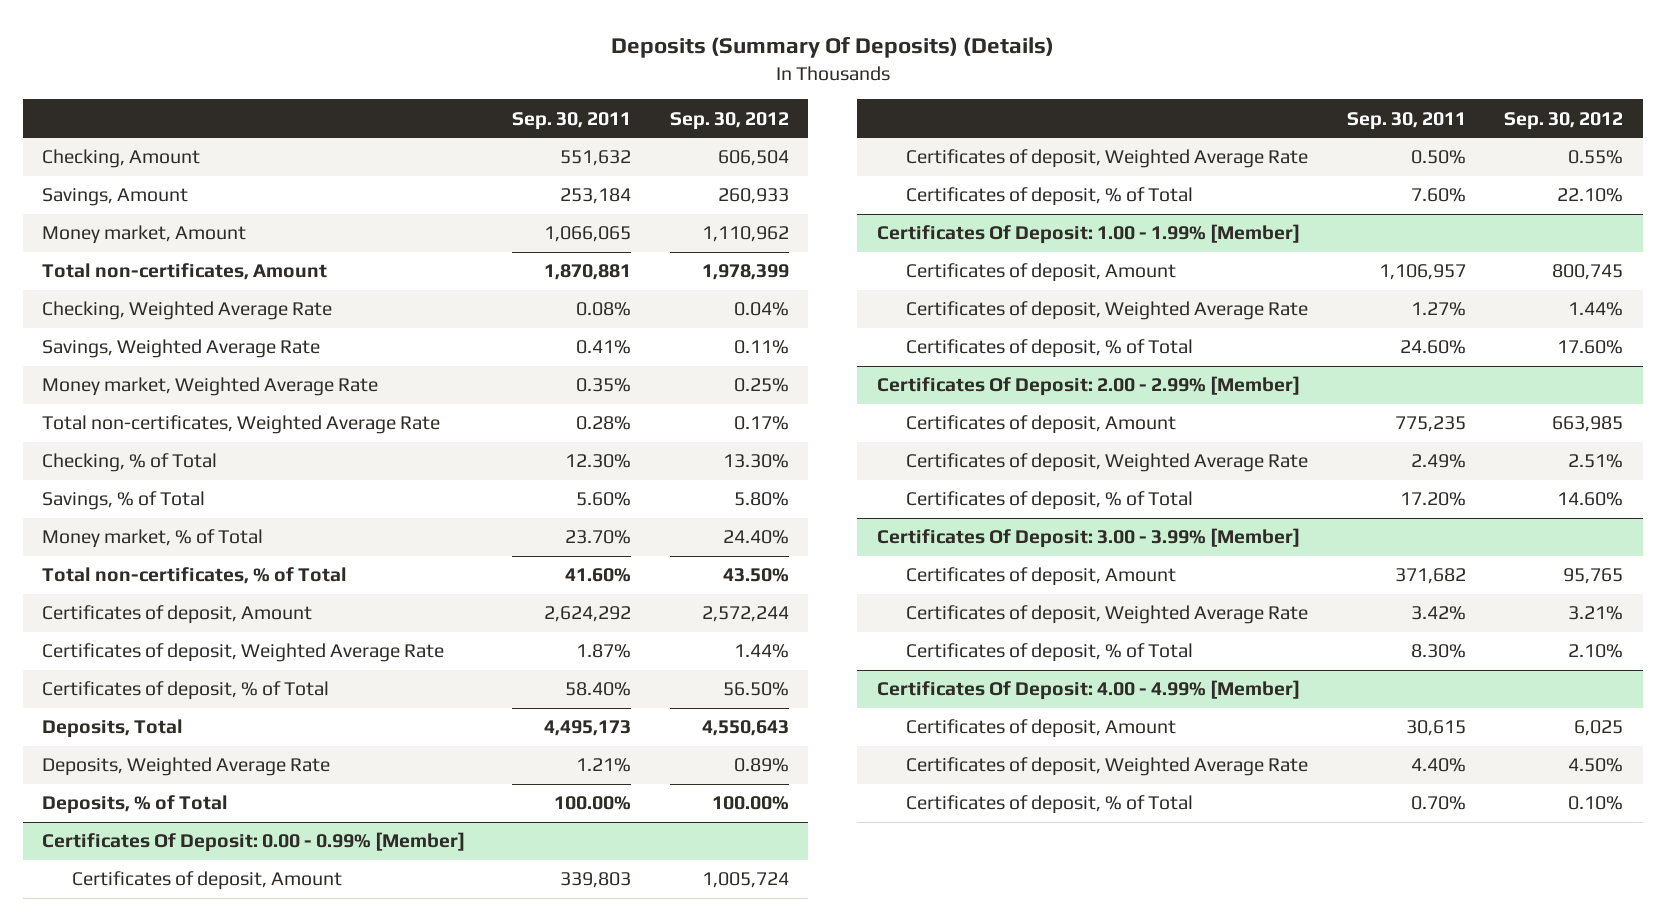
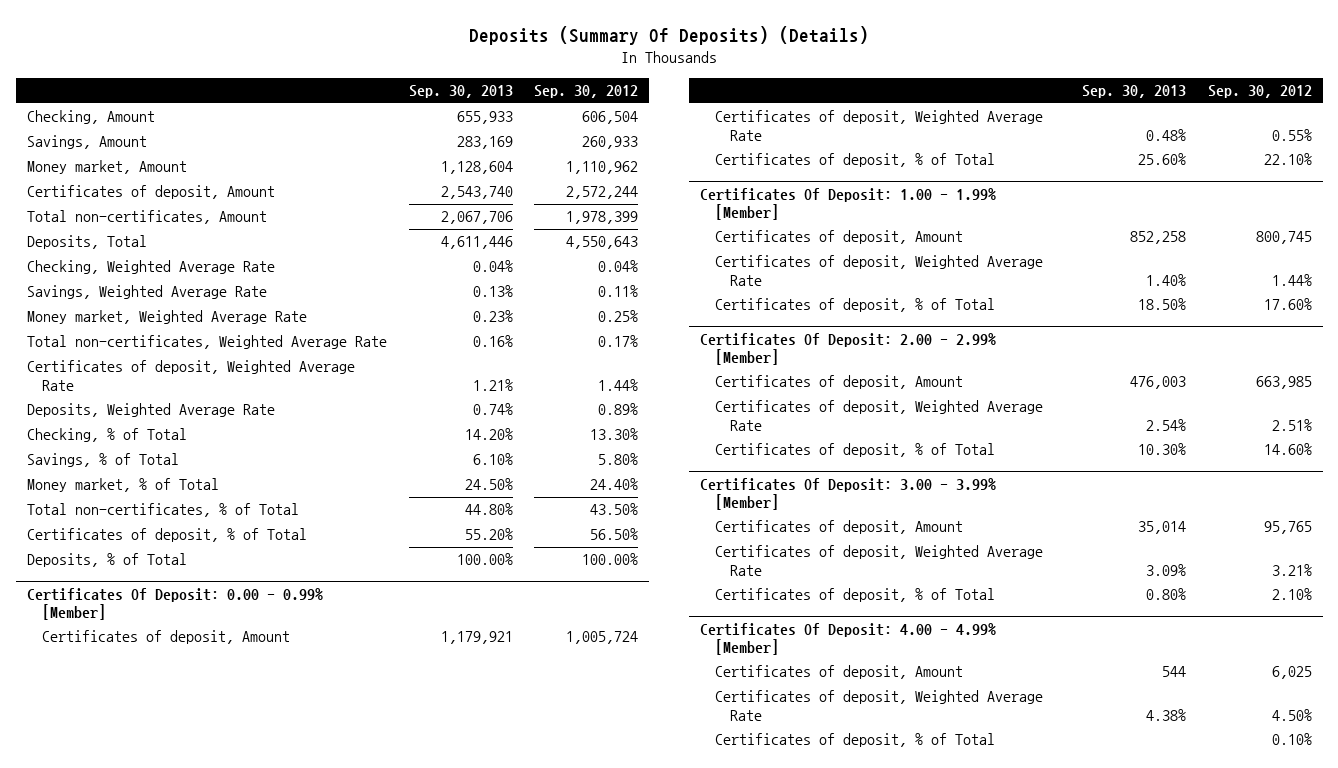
[512,111,632,130] Sep. 30, 2011 -> none
none -> [408,85,513,99] Sep. 30, 2013
[42,605,313,625] Certificates of deposit, Amount -> [26,185,275,200] Certificates of deposit, Amount
[42,719,184,739] Deposits, Total -> [26,235,147,250] Deposits, Total
[42,643,445,663] Certificates of deposit, Weighted Average Rate -> [26,360,355,391] Certificates of deposit, Weighted Average Rate
[42,757,331,777] Deposits, Weighted Average Rate -> [26,403,275,418] Deposits, Weighted Average Rate

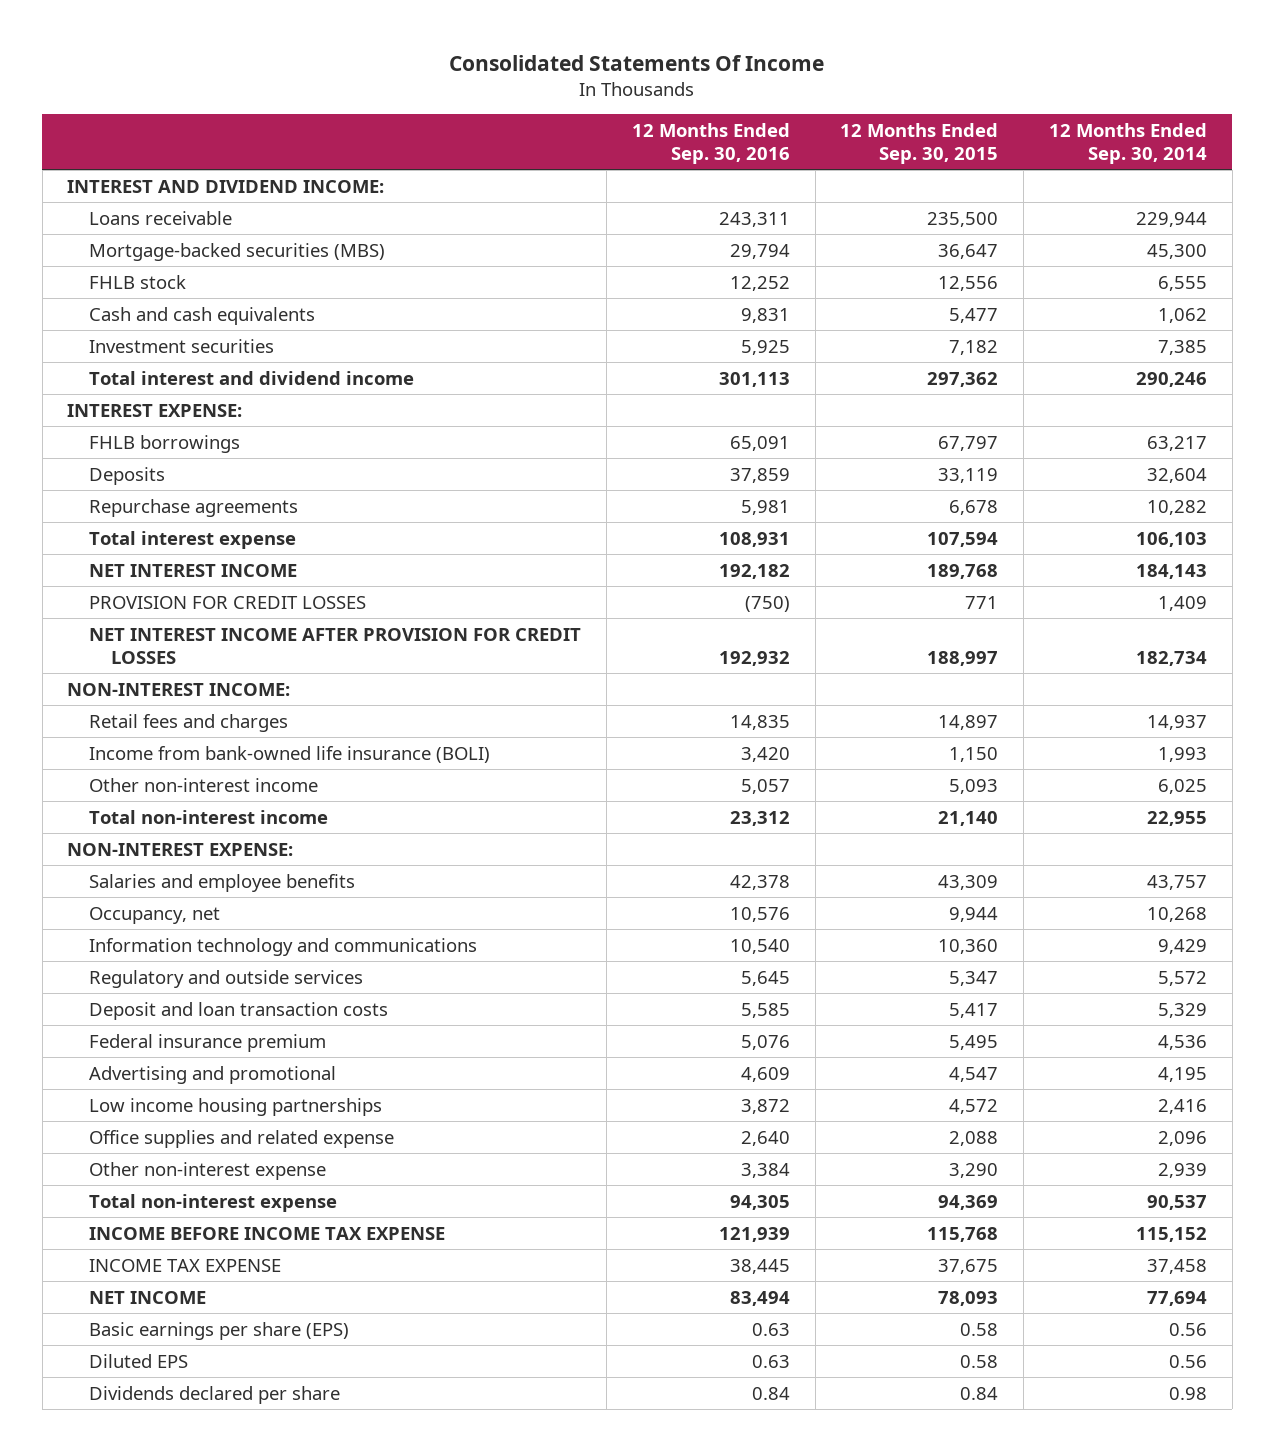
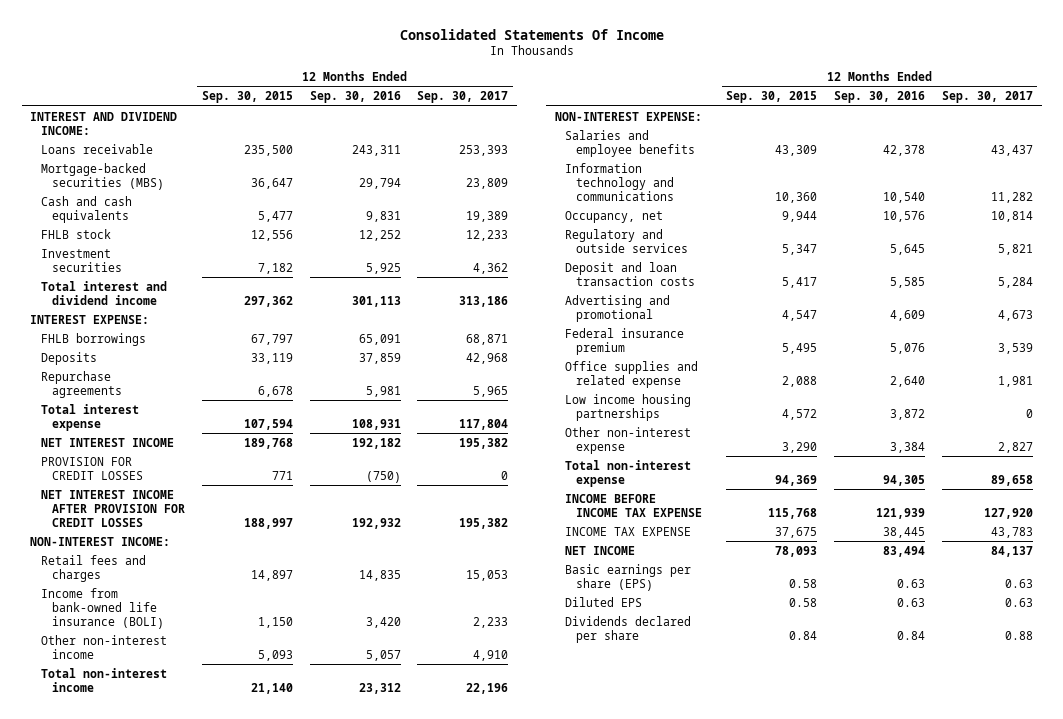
[1048,122,1207,164] 12 Months Ended Sep. 30, 2014 -> none
none -> [417,91,509,104] Sep. 30, 2017
[89,274,187,289] FHLB stock -> [40,228,111,239] FHLB stock
[89,906,221,924] Occupancy, net -> [565,210,664,223] Occupancy, net
[89,1033,327,1052] Federal insurance premium -> [565,327,685,355] Federal insurance premium
[89,1097,383,1116] Low income housing partnerships -> [565,393,692,421] Low income housing partnerships

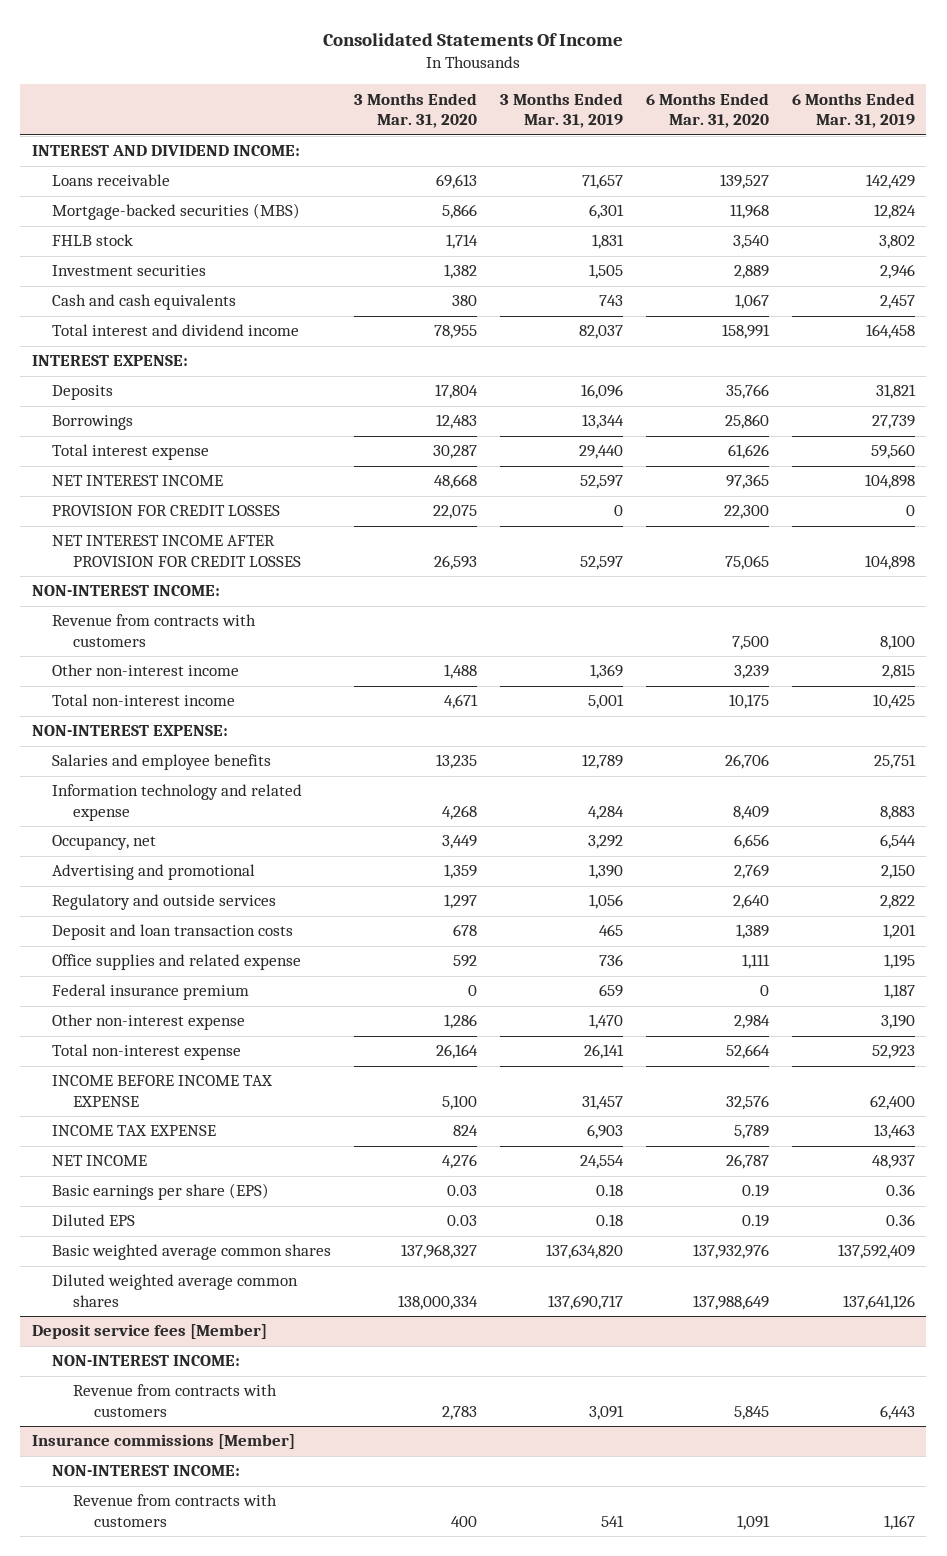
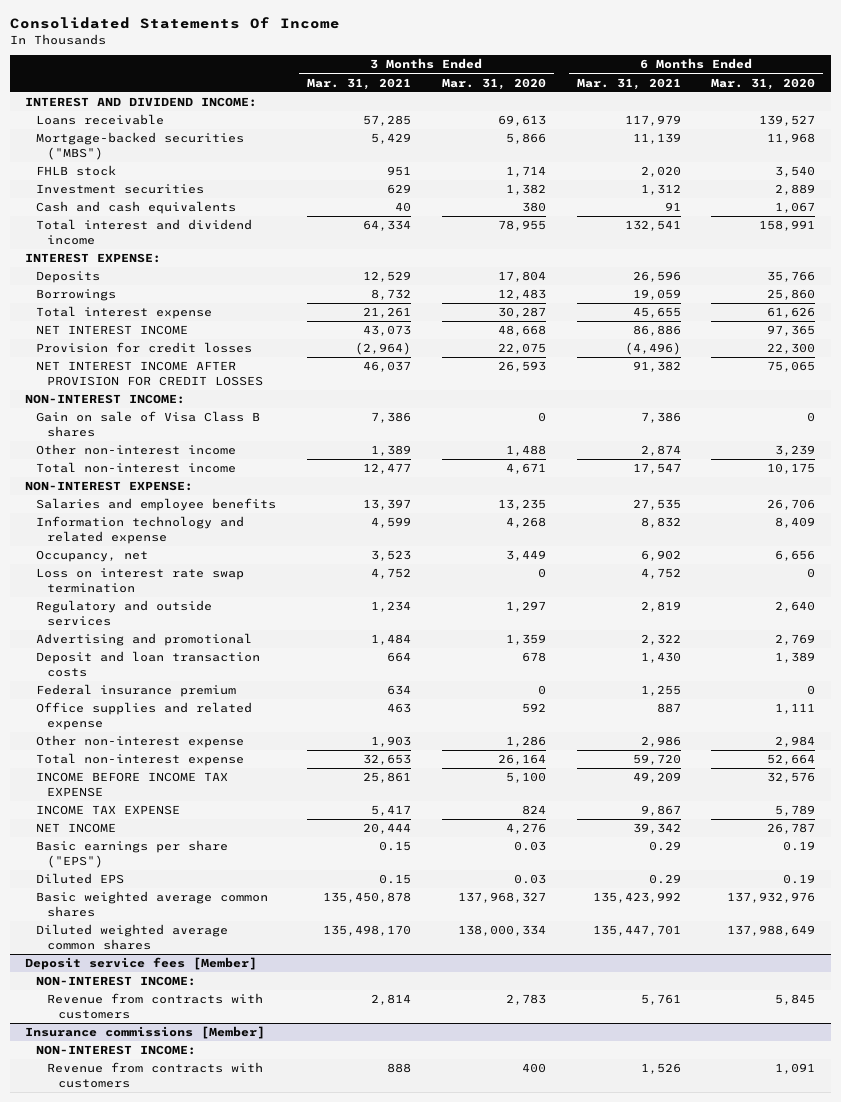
[500,92,624,129] 3 Months Ended Mar. 31, 2019 -> none
[792,92,916,129] 6 Months Ended Mar. 31, 2019 -> none
none -> [306,77,411,90] Mar. 31, 2021
none -> [576,77,681,90] Mar. 31, 2021
[52,203,301,221] Mortgage-backed securities (MBS) -> [36,132,245,161] Mortgage-backed securities ("MBS")
[52,505,281,517] PROVISION FOR CREDIT LOSSES -> [36,342,253,354] Provision for credit losses
[52,614,257,647] Revenue from contracts with customers -> none
none -> [36,411,261,438] Gain on sale of Visa Class B shares
none -> [36,568,245,594] Loss on interest rate swap termination
[52,864,256,881] Advertising and promotional -> [36,633,253,647] Advertising and promotional
[52,954,302,971] Office supplies and related expense -> [36,702,253,731] Office supplies and related expense
[52,1183,270,1201] Basic earnings per share (EPS) -> [36,840,229,869] Basic earnings per share ("EPS")

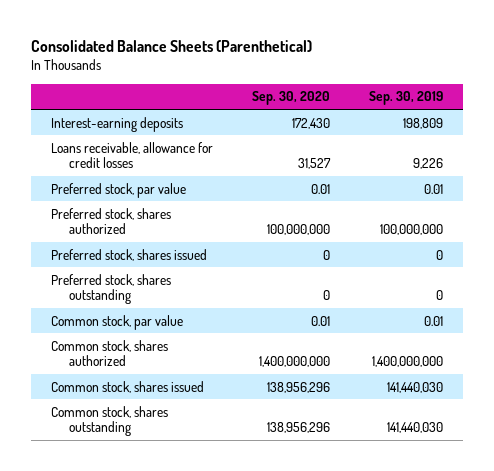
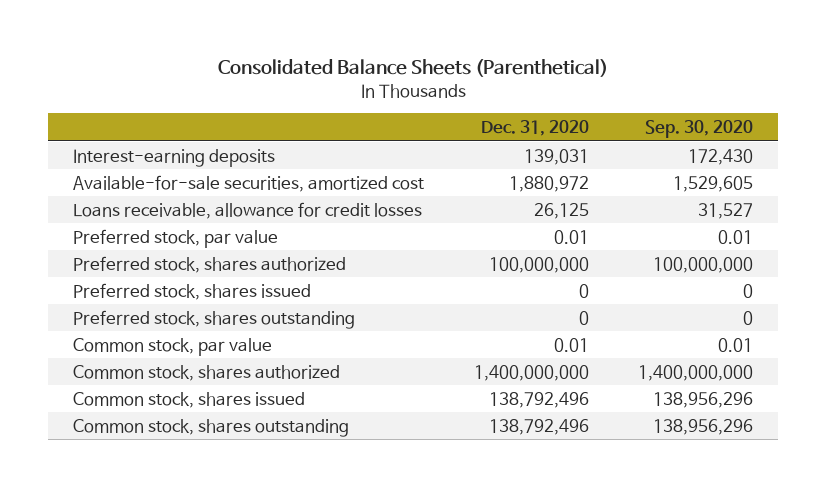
[369,91,444,106] Sep. 30, 2019 -> none
none -> [480,120,589,137] Dec. 31, 2020
none -> [73,174,425,192] Available-for-sale securities, amortized cost

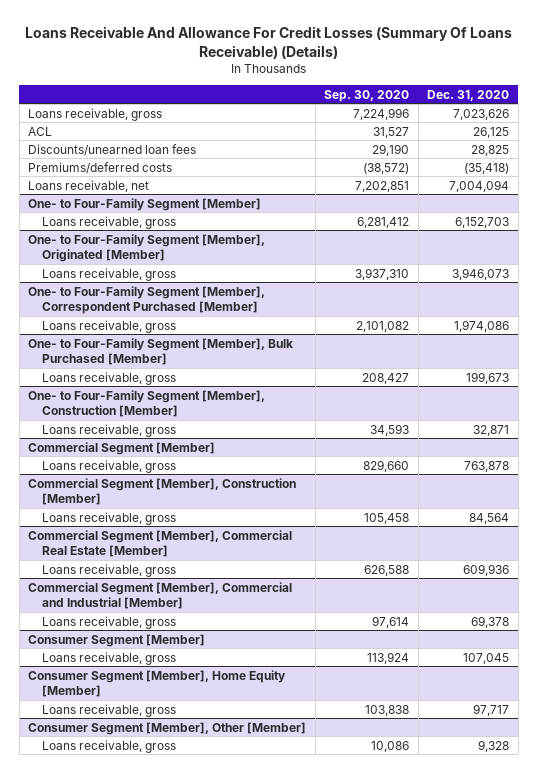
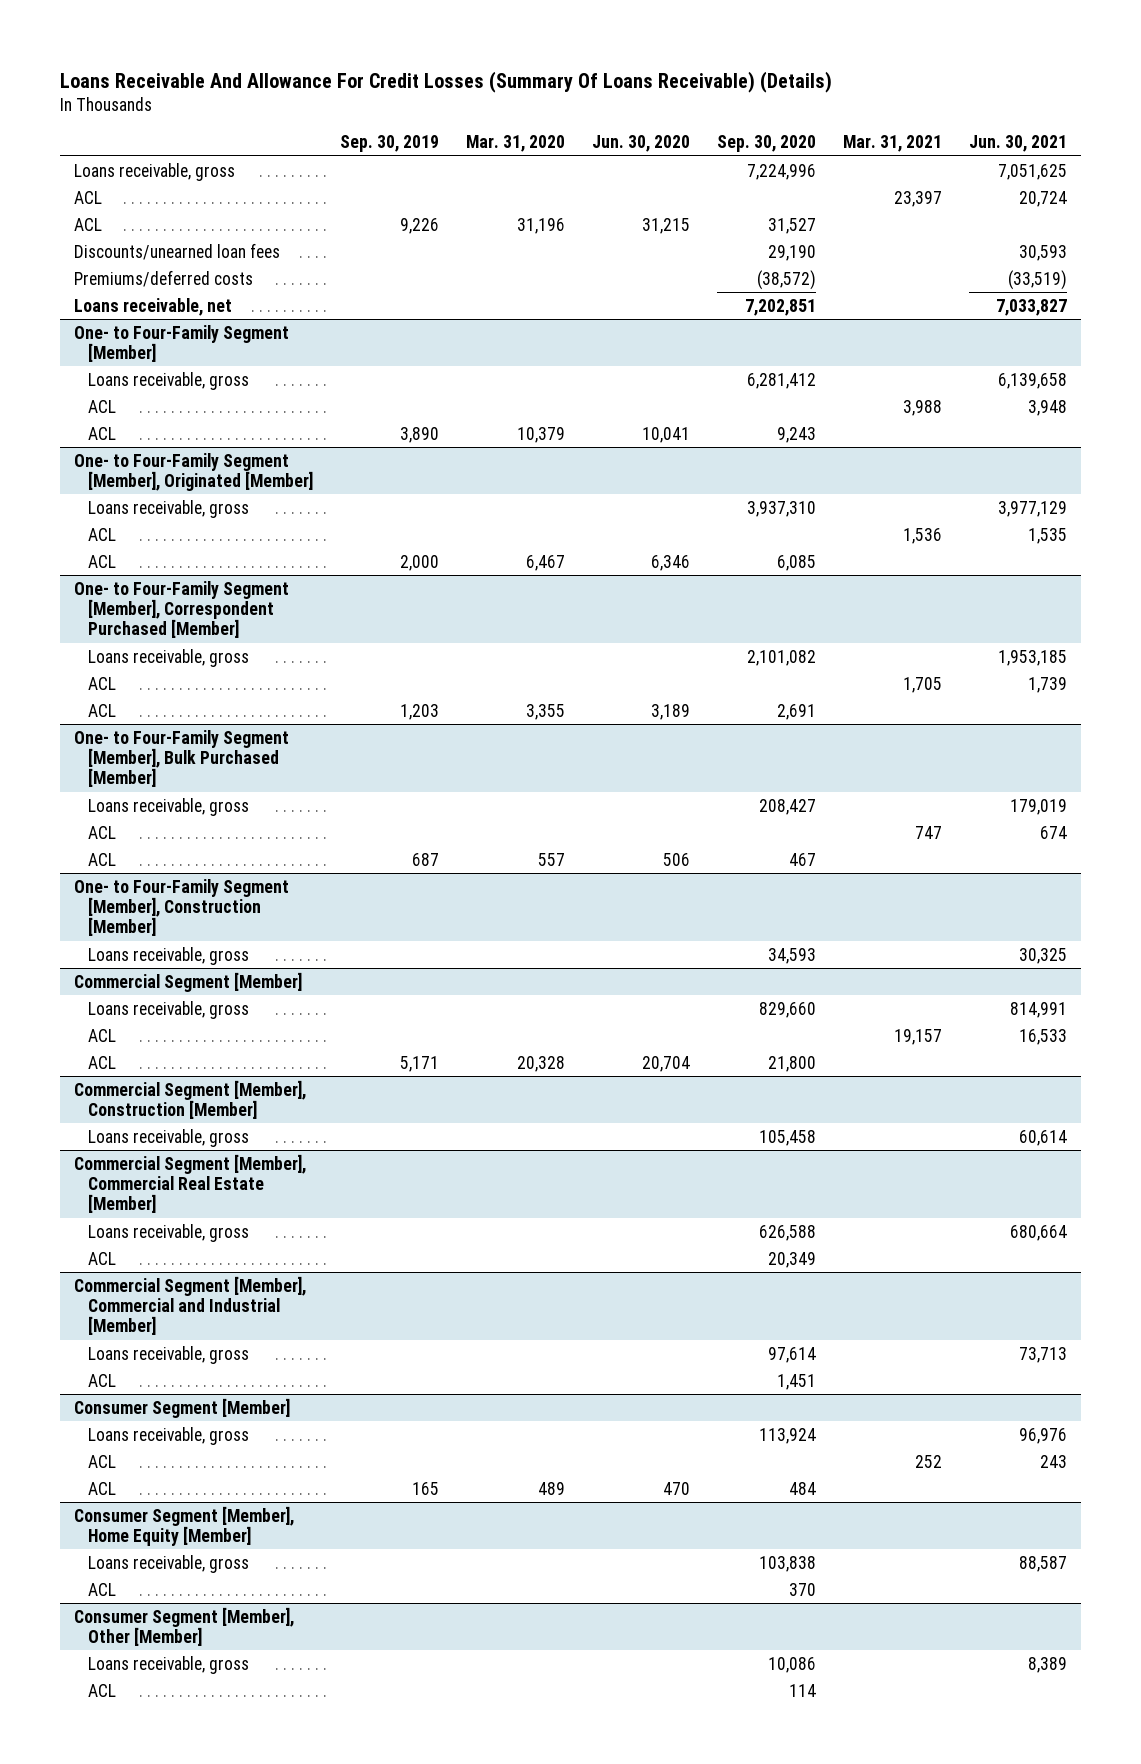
[427,89,510,101] Dec. 31, 2020 -> none
none -> [340,135,440,153] Sep. 30, 2019
none -> [466,135,566,153] Mar. 31, 2020
none -> [592,135,691,153] Jun. 30, 2020
none -> [843,135,943,153] Mar. 31, 2021
none -> [969,135,1068,153] Jun. 30, 2021
none -> [73,190,102,204] ACL
none -> [88,399,117,413] ACL
none -> [88,426,117,440] ACL
none -> [88,527,117,541] ACL
none -> [88,554,117,568] ACL
none -> [88,676,117,690] ACL
none -> [88,703,117,717] ACL
none -> [88,825,117,839] ACL
none -> [88,852,117,866] ACL
none -> [88,1028,117,1042] ACL
none -> [88,1055,117,1069] ACL
none -> [88,1251,117,1265] ACL
none -> [88,1373,117,1387] ACL
none -> [88,1454,117,1468] ACL
none -> [88,1481,117,1495] ACL
none -> [88,1582,117,1596] ACL
none -> [88,1683,117,1697] ACL

